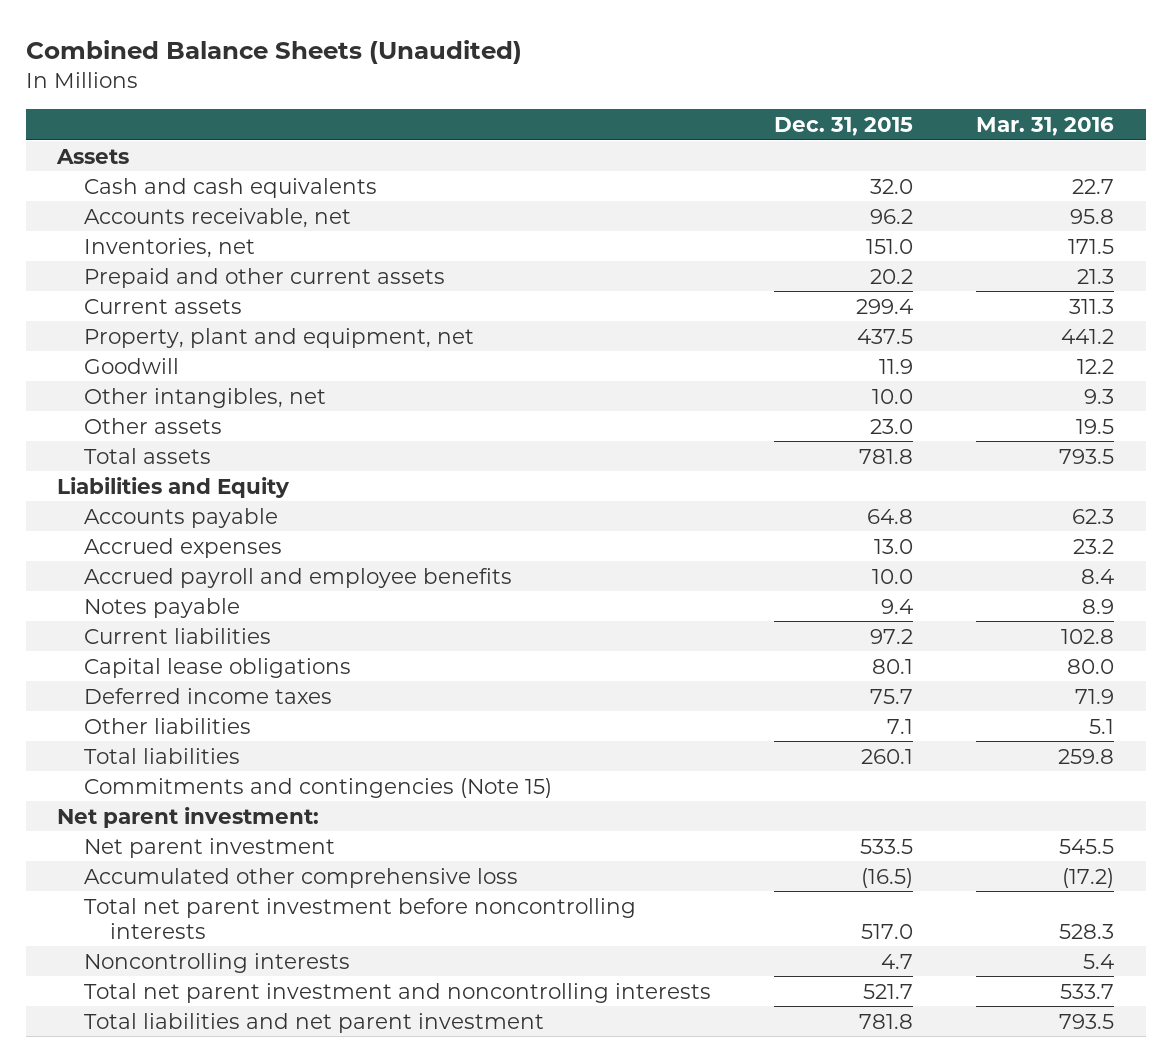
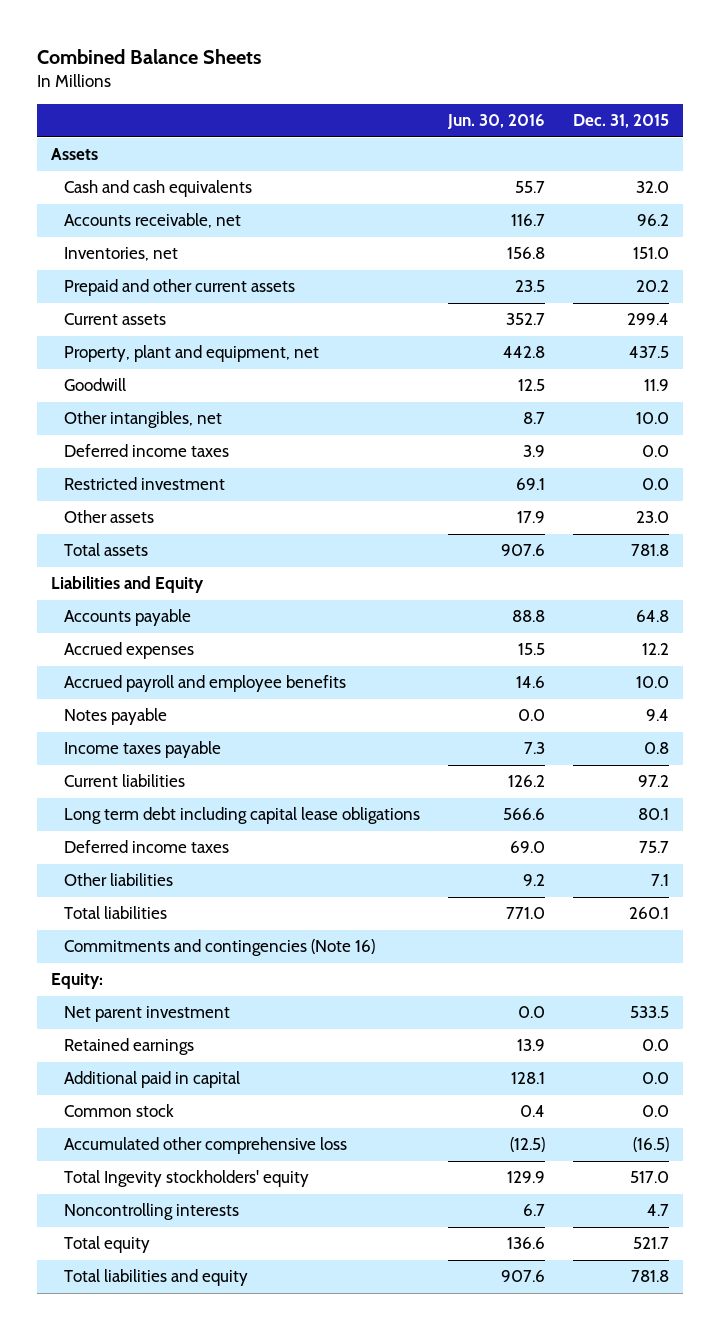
[25,39,522,64] Combined Balance Sheets (Unaudited) -> [36,48,261,64] Combined Balance Sheets
[976,116,1115,136] Mar. 31, 2016 -> none
none -> [447,114,546,130] Jun. 30, 2016
none -> [64,444,230,458] Deferred income taxes
none -> [64,477,226,491] Restricted investment
[873,538,913,554] 13.0 -> [642,643,670,656] 12.2
none -> [64,741,222,759] Income taxes payable
[83,657,351,678] Capital lease obligations -> none
none -> [64,807,421,825] Long term debt including capital lease obligations
[83,777,552,798] Commitments and contingencies (Note 15) -> [64,939,376,957] Commitments and contingencies (Note 16)
[57,806,320,828] Net parent investment: -> [50,973,103,990] Equity:
none -> [64,1038,195,1056] Retained earnings
none -> [64,1071,241,1089] Additional paid in capital
none -> [64,1104,175,1118] Common stock
[83,897,636,939] Total net parent investment before noncontrolling interests -> [64,1170,310,1188] Total Ingevity stockholders' equity
[83,982,711,1003] Total net parent investment and noncontrolling interests -> [64,1236,151,1254] Total equity
[83,1012,544,1033] Total liabilities and net parent investment -> [64,1269,249,1287] Total liabilities and equity

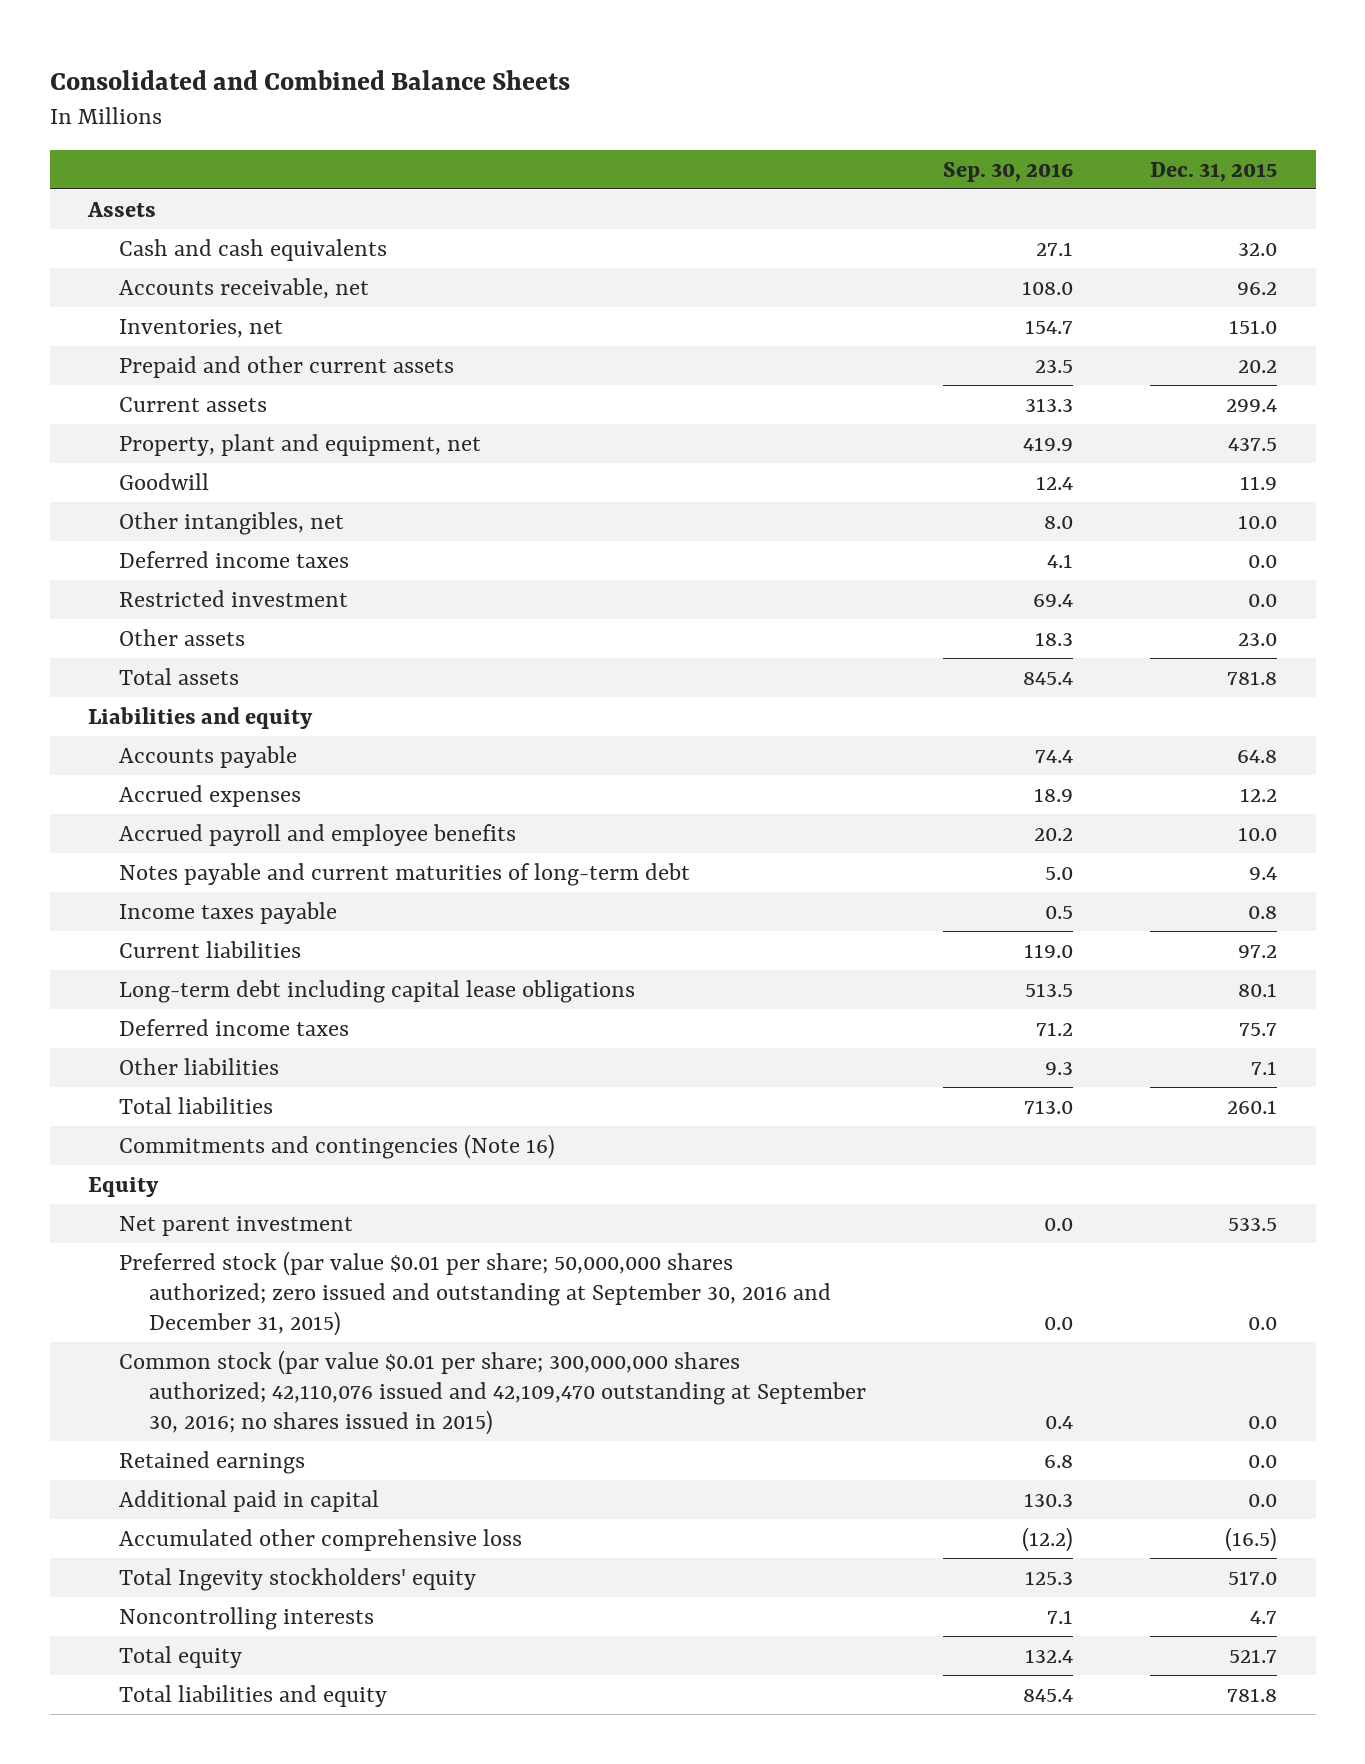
[36,48,261,64] Combined Balance Sheets -> [49,69,570,90] Consolidated and Combined Balance Sheets
[447,114,546,130] Jun. 30, 2016 -> none
none -> [943,161,1074,182] Sep. 30, 2016
[50,576,204,594] Liabilities and Equity -> [88,706,314,729] Liabilities and equity
[64,708,168,726] Notes payable -> none
none -> [118,862,690,886] Notes payable and current maturities of long-term debt
[64,807,421,825] Long term debt including capital lease obligations -> [118,979,635,1003] Long-term debt including capital lease obligations
[50,973,103,990] Equity: -> [88,1176,160,1197] Equity
none -> [118,1250,832,1336] Preferred stock (par value $0.01 per share; 50,000,000 shares authorized; zero issued and outstanding at September 30, 2016 and December 31, 2015)
none -> [118,1349,867,1435] Common stock (par value $0.01 per share; 300,000,000 shares authorized; 42,110,076 issued and 42,109,470 outstanding at September 30, 2016; no shares issued in 2015)
[64,1104,175,1118] Common stock -> none

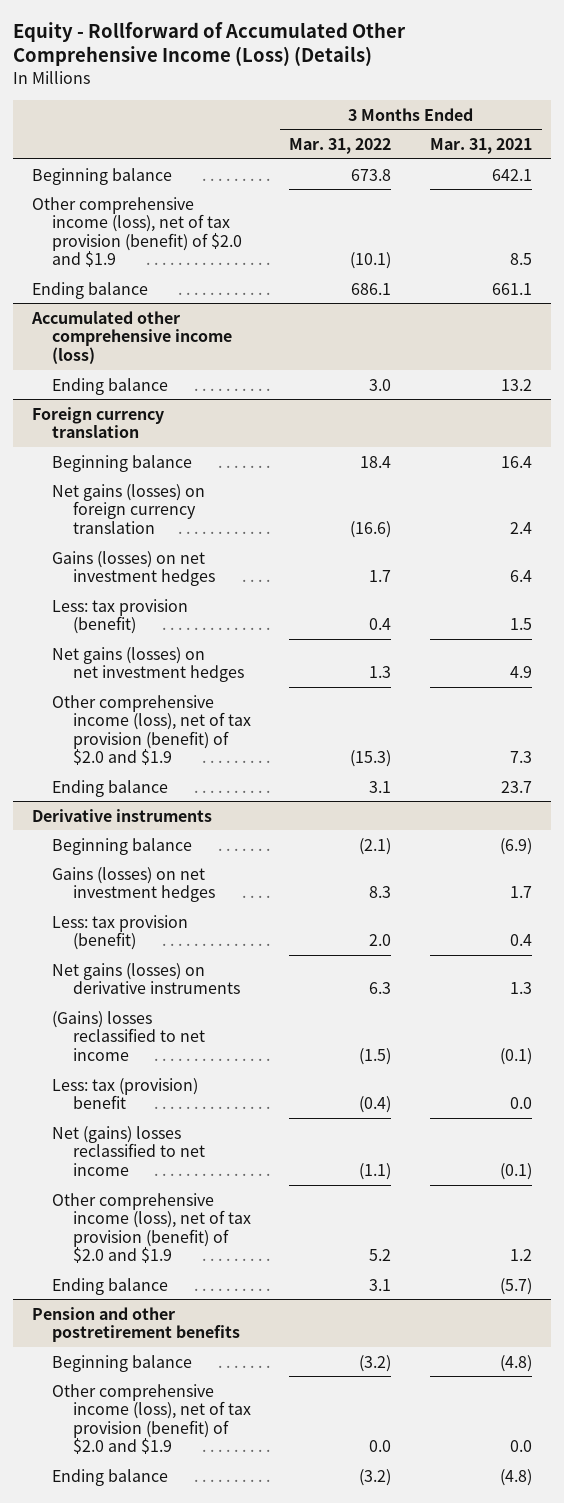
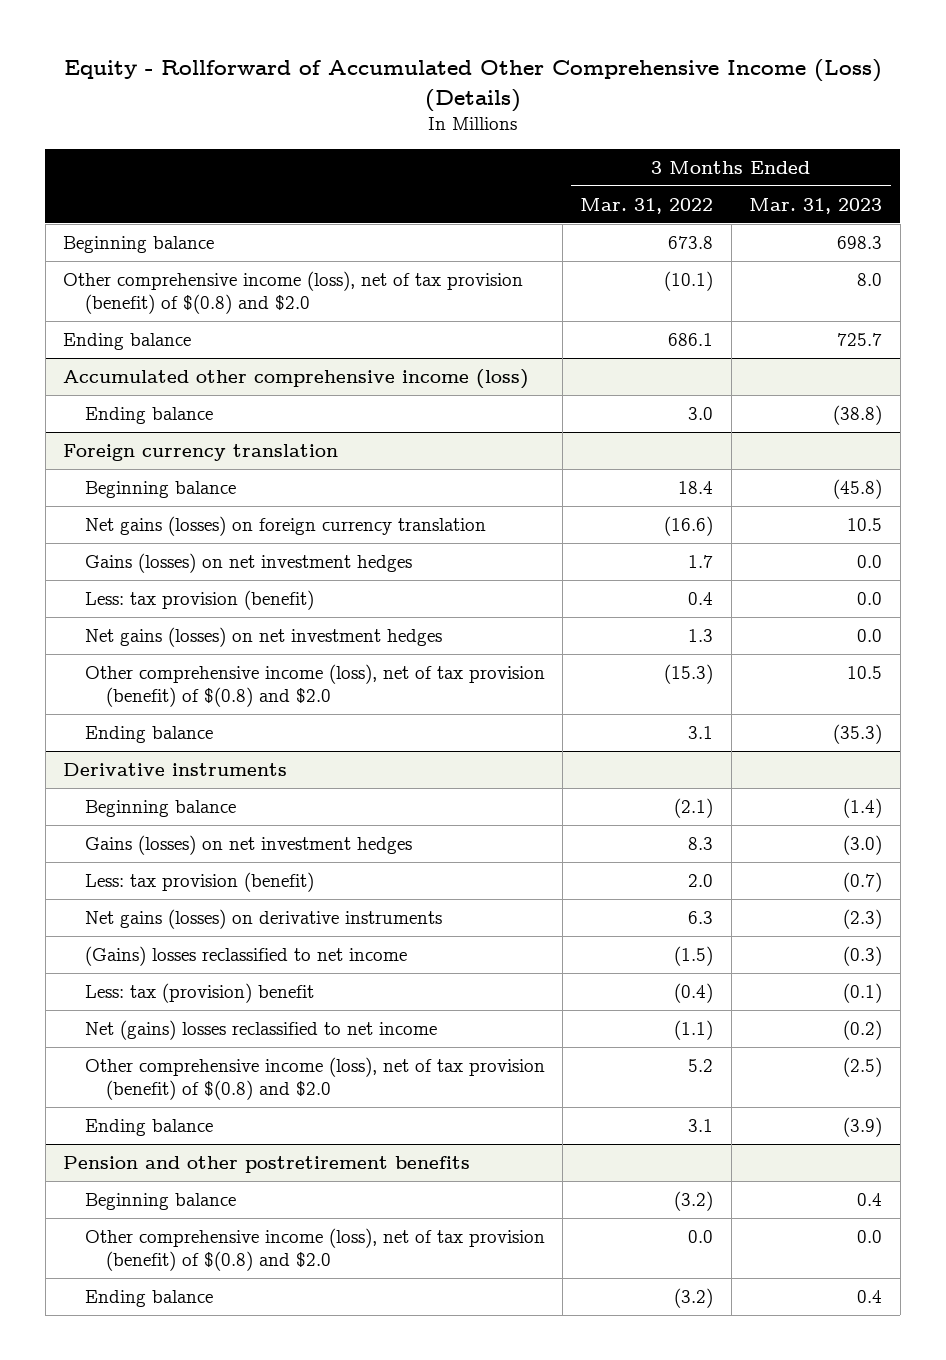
[429,137,532,154] Mar. 31, 2021 -> none
none -> [749,197,883,214] Mar. 31, 2023
[32,196,243,268] Other comprehensive income (loss), net of tax provision (benefit) of $2.0 and $1.9 -> [63,270,524,315] Other comprehensive income (loss), net of tax provision (benefit) of $(0.8) and $2.0
[52,694,251,766] Other comprehensive income (loss), net of tax provision (benefit) of $2.0 and $1.9 -> [84,663,545,708] Other comprehensive income (loss), net of tax provision (benefit) of $(0.8) and $2.0
[52,1192,251,1264] Other comprehensive income (loss), net of tax provision (benefit) of $2.0 and $1.9 -> [84,1056,545,1101] Other comprehensive income (loss), net of tax provision (benefit) of $(0.8) and $2.0
[52,1383,251,1455] Other comprehensive income (loss), net of tax provision (benefit) of $2.0 and $1.9 -> [84,1227,545,1272] Other comprehensive income (loss), net of tax provision (benefit) of $(0.8) and $2.0

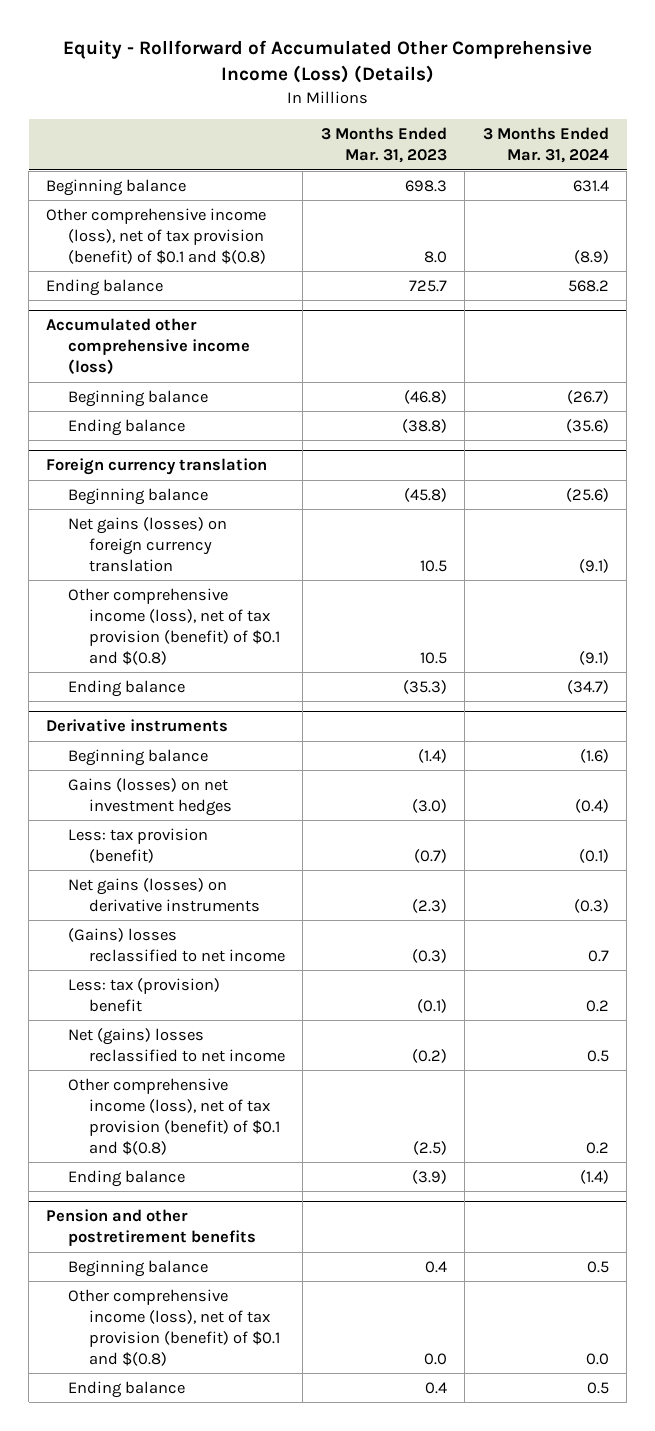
[580,197,714,214] Mar. 31, 2022 -> none
none -> [482,127,609,164] 3 Months Ended Mar. 31, 2024
[63,270,524,315] Other comprehensive income (loss), net of tax provision (benefit) of $(0.8) and $2.0 -> [46,207,267,264] Other comprehensive income (loss), net of tax provision (benefit) of $0.1 and $(0.8)
none -> [67,389,208,407] Beginning balance
[84,552,412,573] Gains (losses) on net investment hedges -> none
[84,589,314,610] Less: tax provision (benefit) -> none
[84,626,442,647] Net gains (losses) on net investment hedges -> none
[84,663,545,708] Other comprehensive income (loss), net of tax provision (benefit) of $(0.8) and $2.0 -> [67,587,280,665] Other comprehensive income (loss), net of tax provision (benefit) of $0.1 and $(0.8)
[84,1056,545,1101] Other comprehensive income (loss), net of tax provision (benefit) of $(0.8) and $2.0 -> [67,1077,280,1155] Other comprehensive income (loss), net of tax provision (benefit) of $0.1 and $(0.8)
[84,1227,545,1272] Other comprehensive income (loss), net of tax provision (benefit) of $(0.8) and $2.0 -> [67,1288,280,1366] Other comprehensive income (loss), net of tax provision (benefit) of $0.1 and $(0.8)

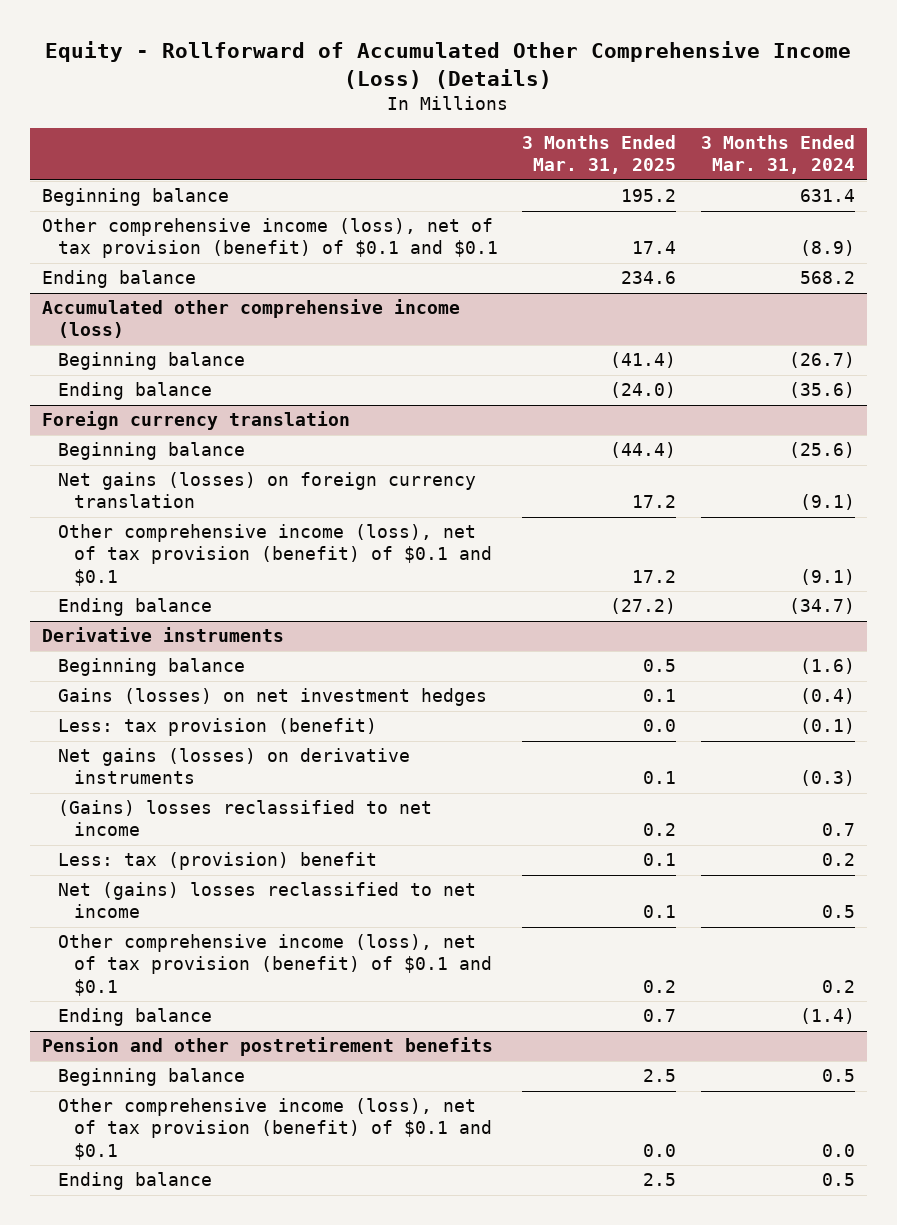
[320,127,447,164] 3 Months Ended Mar. 31, 2023 -> none
none -> [522,135,677,175] 3 Months Ended Mar. 31, 2025
[46,207,267,264] Other comprehensive income (loss), net of tax provision (benefit) of $0.1 and $(0.8) -> [42,218,499,259] Other comprehensive income (loss), net of tax provision (benefit) of $0.1 and $0.1
[67,587,280,665] Other comprehensive income (loss), net of tax provision (benefit) of $0.1 and $(0.8) -> [58,524,493,586] Other comprehensive income (loss), net of tax provision (benefit) of $0.1 and $0.1
[67,1077,280,1155] Other comprehensive income (loss), net of tax provision (benefit) of $0.1 and $(0.8) -> [58,934,493,996] Other comprehensive income (loss), net of tax provision (benefit) of $0.1 and $0.1
[67,1288,280,1366] Other comprehensive income (loss), net of tax provision (benefit) of $0.1 and $(0.8) -> [58,1098,493,1160] Other comprehensive income (loss), net of tax provision (benefit) of $0.1 and $0.1

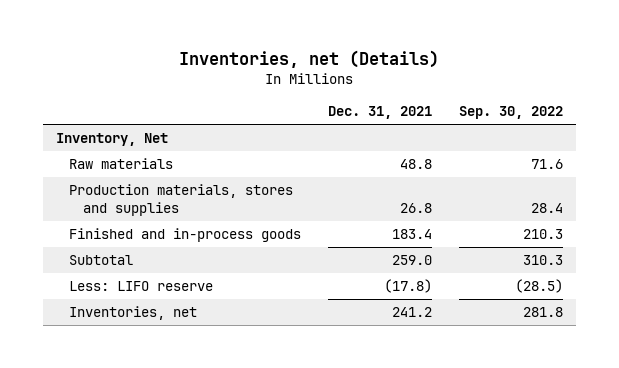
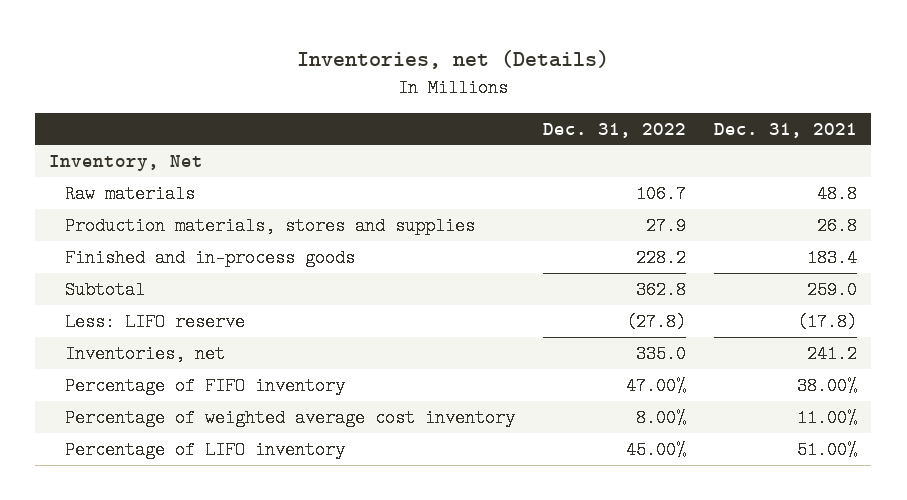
[458,106,563,120] Sep. 30, 2022 -> none
none -> [543,122,687,138] Dec. 31, 2022
none -> [64,376,345,395] Percentage of FIFO inventory
none -> [64,408,515,427] Percentage of weighted average cost inventory
none -> [64,440,345,459] Percentage of LIFO inventory

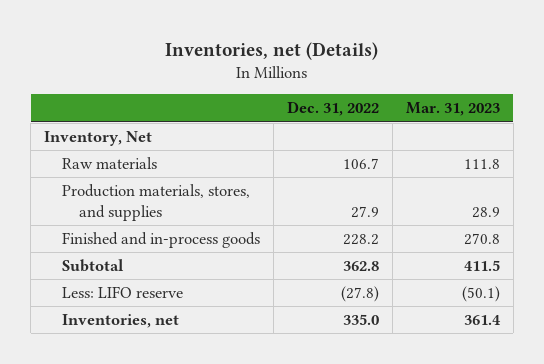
[714,122,858,138] Dec. 31, 2021 -> none
none -> [405,102,500,117] Mar. 31, 2023
[64,216,475,235] Production materials, stores and supplies -> [61,183,250,221] Production materials, stores, and supplies
[64,376,345,395] Percentage of FIFO inventory -> none
[64,408,515,427] Percentage of weighted average cost inventory -> none
[64,440,345,459] Percentage of LIFO inventory -> none

